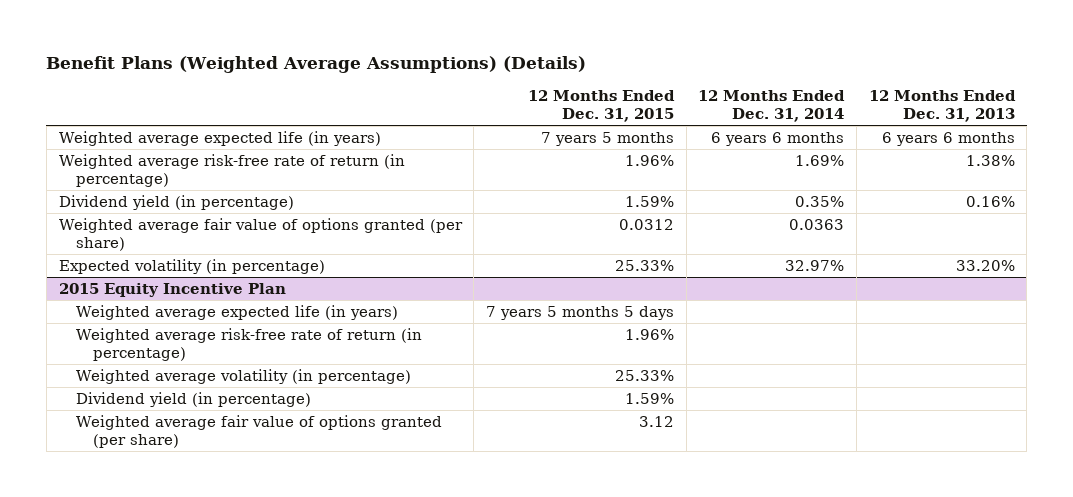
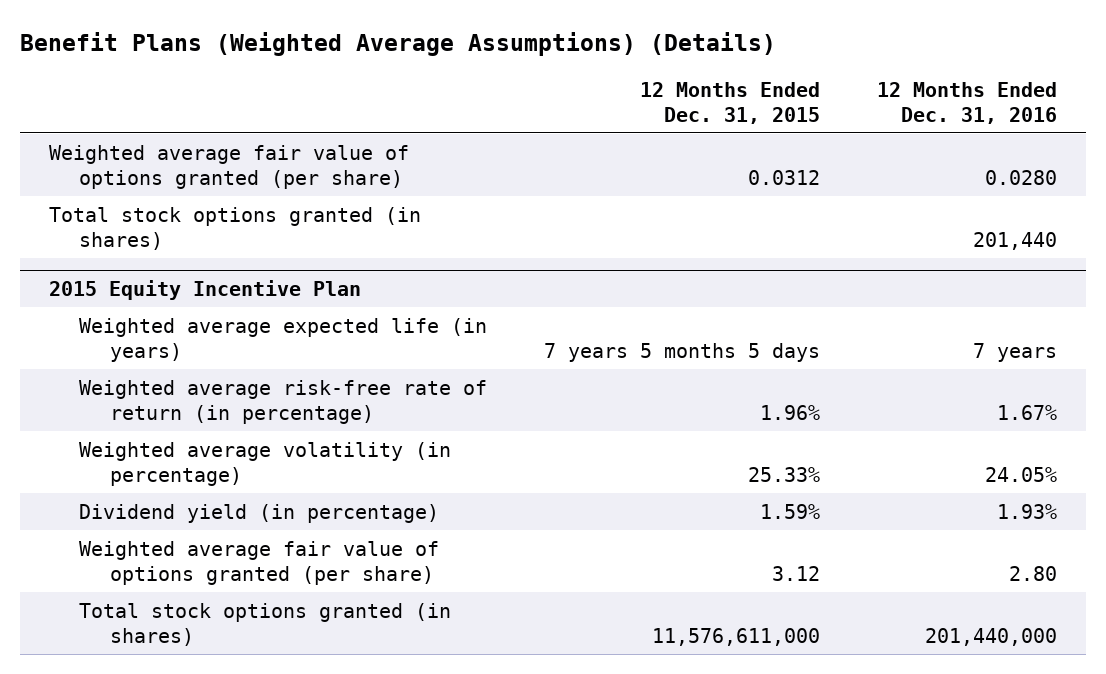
[698,90,846,123] 12 Months Ended Dec. 31, 2014 -> none
[868,90,1016,123] 12 Months Ended Dec. 31, 2013 -> none
none -> [877,81,1058,124] 12 Months Ended Dec. 31, 2016
[58,130,381,146] Weighted average expected life (in years) -> none
[58,153,405,187] Weighted average risk-free rate of return (in percentage) -> none
[58,194,294,210] Dividend yield (in percentage) -> none
[58,258,325,274] Expected volatility (in percentage) -> none
none -> [48,206,421,250] Total stock options granted (in shares)
none -> [79,602,452,646] Total stock options granted (in shares)

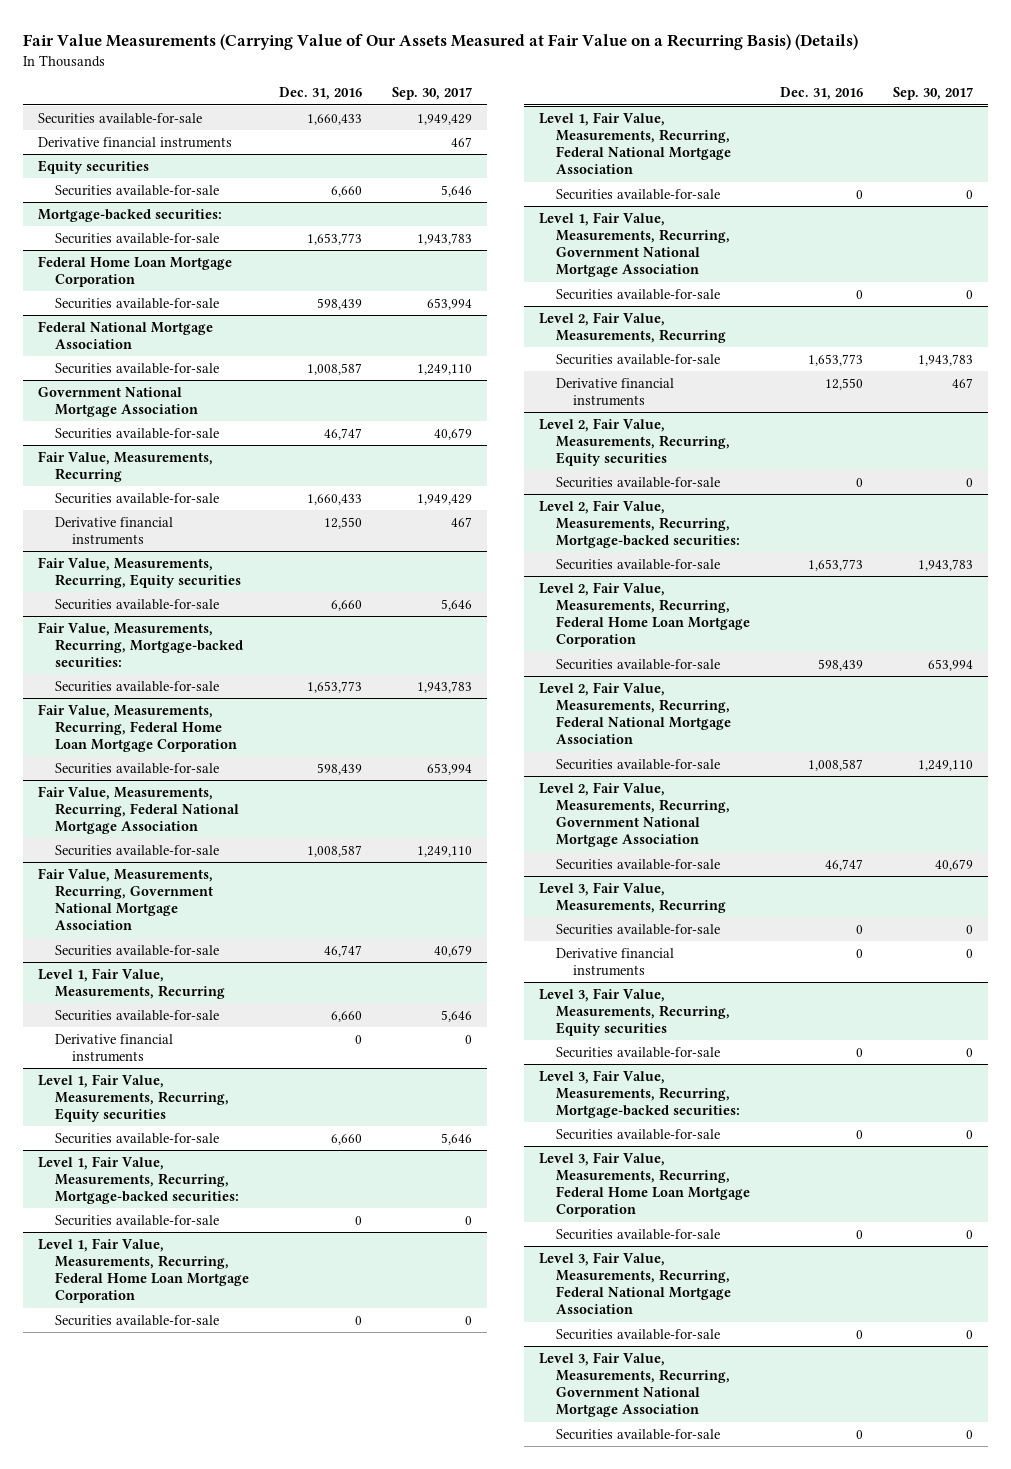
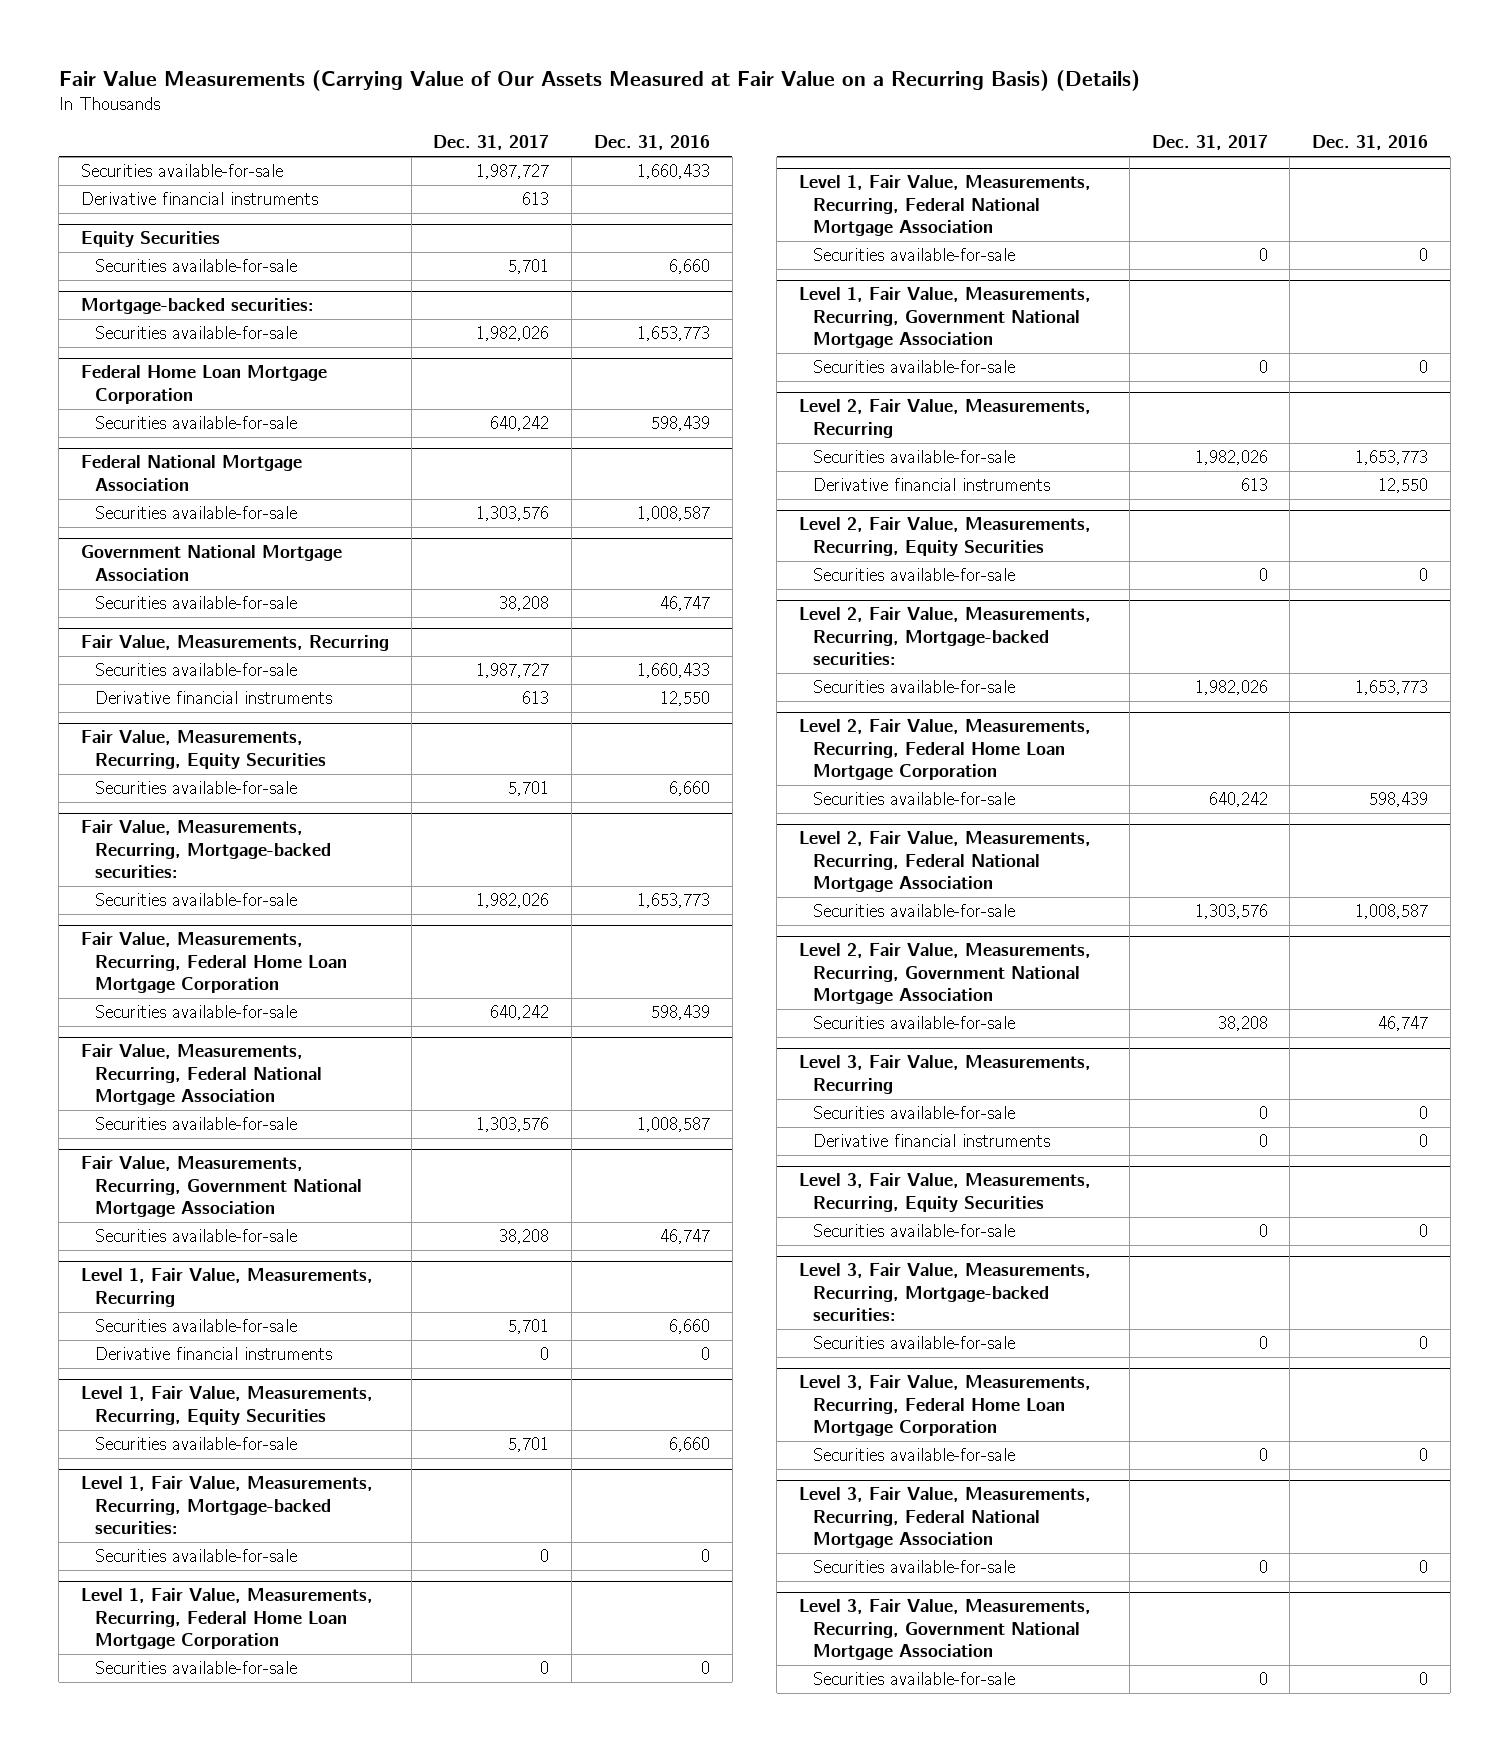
[392,87,473,101] Sep. 30, 2017 -> none
none -> [433,135,550,151] Dec. 31, 2017
[38,159,150,174] Equity securities -> [80,231,220,248] Equity Securities
[38,556,242,589] Fair Value, Measurements, Recurring, Equity securities -> [80,730,326,769] Fair Value, Measurements, Recurring, Equity Securities
[38,1073,230,1123] Level 1, Fair Value, Measurements, Recurring, Equity securities -> [80,1386,373,1425] Level 1, Fair Value, Measurements, Recurring, Equity Securities
[538,417,730,467] Level 2, Fair Value, Measurements, Recurring, Equity securities -> [799,517,1092,556] Level 2, Fair Value, Measurements, Recurring, Equity Securities
[538,987,730,1037] Level 3, Fair Value, Measurements, Recurring, Equity securities -> [799,1173,1092,1212] Level 3, Fair Value, Measurements, Recurring, Equity Securities

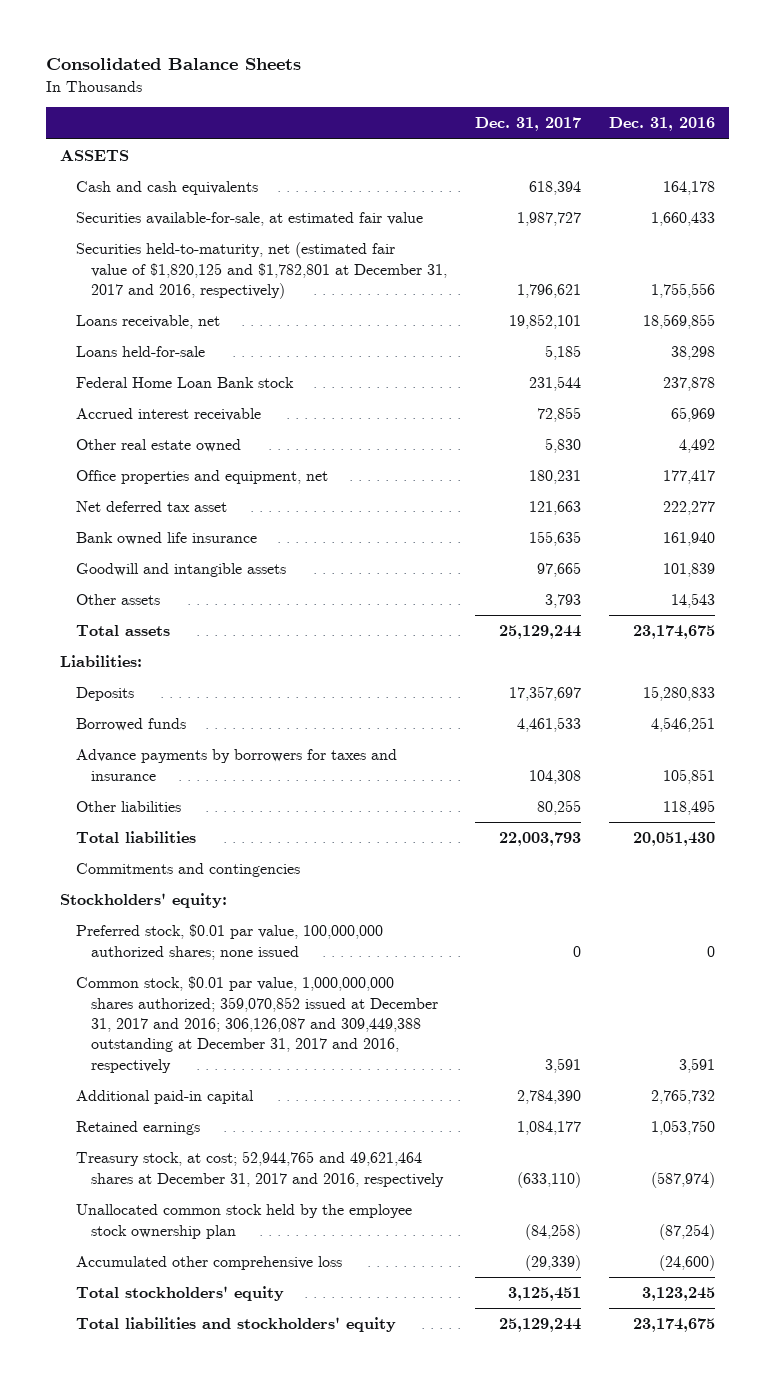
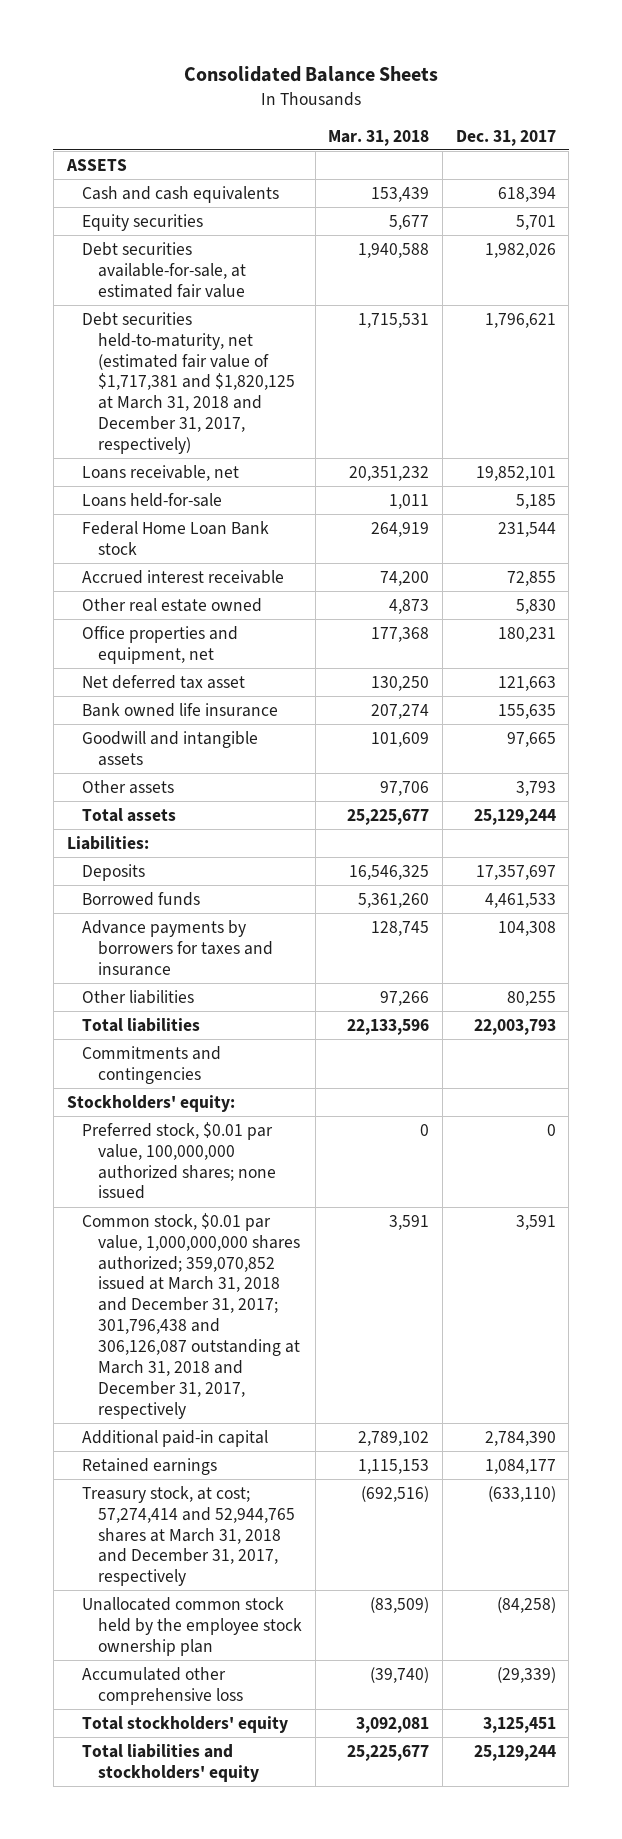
[609,117,716,132] Dec. 31, 2016 -> none
none -> [328,129,430,146] Mar. 31, 2018
none -> [82,213,204,231] Equity securities
[75,212,423,227] Securities available-for-sale, at estimated fair value -> [82,241,247,298] Debt securities available-for-sale, at estimated fair value
[517,212,582,227] 1,987,727 -> [484,242,556,258] 1,982,026
[75,242,448,299] Securities held-to-maturity, net (estimated fair value of $1,820,125 and $1,782,801 at December 31, 2017 and 2016, respectively) -> [82,311,296,455] Debt securities held-to-maturity, net (estimated fair value of $1,717,381 and $1,820,125 at March 31, 2018 and December 31, 2017, respectively)
[75,976,439,1073] Common stock, $0.01 par value, 1,000,000,000 shares authorized; 359,070,852 issued at December 31, 2017 and 2016; 306,126,087 and 309,449,388 outstanding at December 31, 2017 and 2016, respectively -> [82,1212,301,1419] Common stock, $0.01 par value, 1,000,000,000 shares authorized; 359,070,852 issued at March 31, 2018 and December 31, 2017; 301,796,438 and 306,126,087 outstanding at March 31, 2018 and December 31, 2017, respectively
[75,1151,445,1187] Treasury stock, at cost; 52,944,765 and 49,621,464 shares at December 31, 2017 and 2016, respectively -> [82,1485,296,1587] Treasury stock, at cost; 57,274,414 and 52,944,765 shares at March 31, 2018 and December 31, 2017, respectively

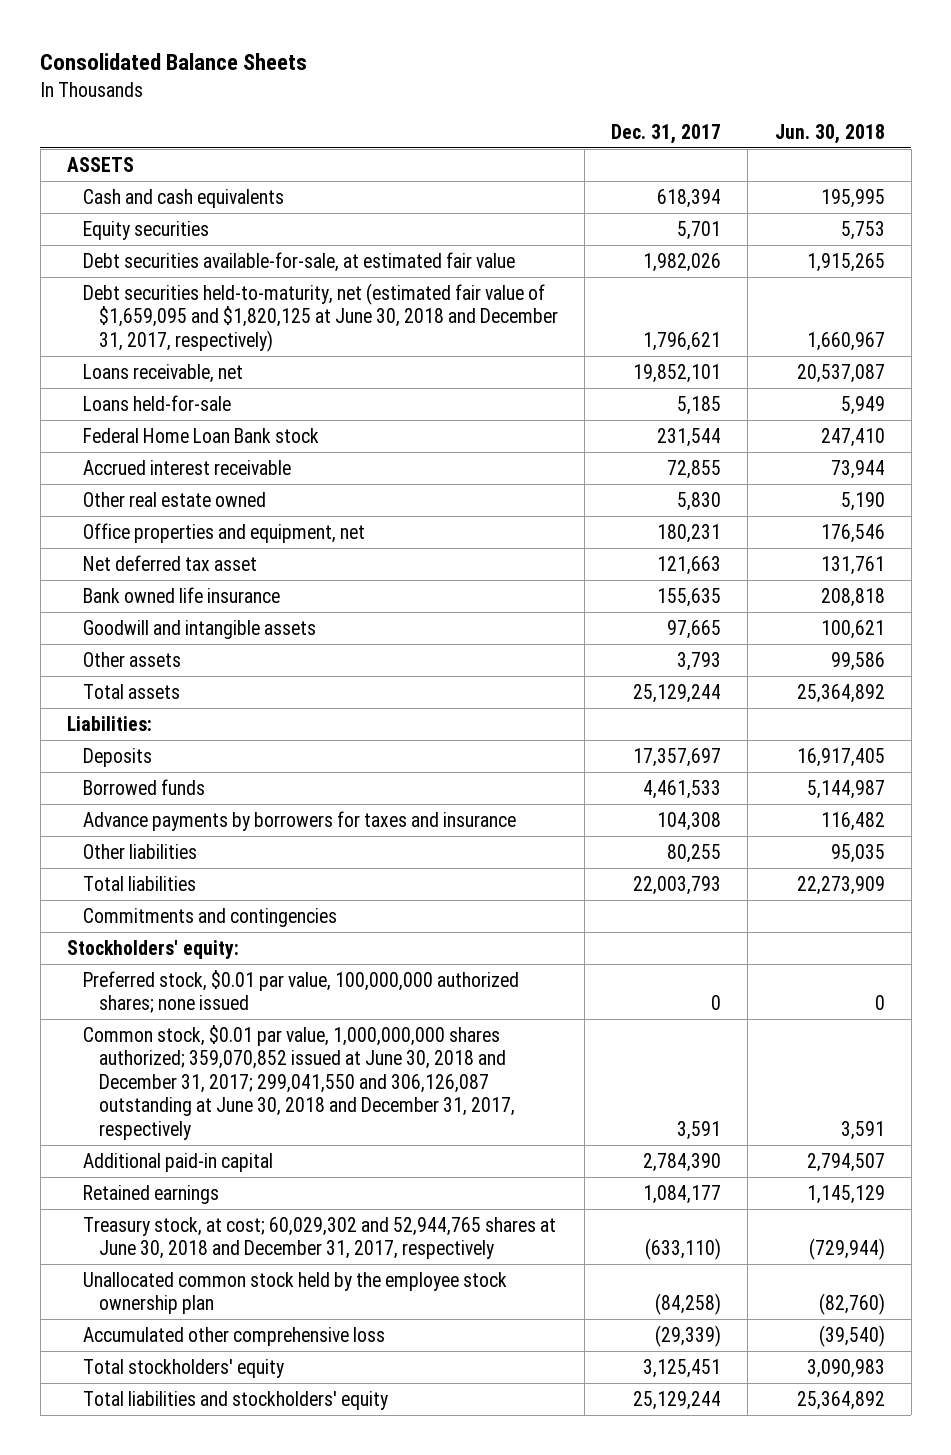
[328,129,430,146] Mar. 31, 2018 -> none
none -> [774,123,885,144] Jun. 30, 2018
[82,311,296,455] Debt securities held-to-maturity, net (estimated fair value of $1,717,381 and $1,820,125 at March 31, 2018 and December 31, 2017, respectively) -> [82,282,558,352] Debt securities held-to-maturity, net (estimated fair value of $1,659,095 and $1,820,125 at June 30, 2018 and December 31, 2017, respectively)
[82,1212,301,1419] Common stock, $0.01 par value, 1,000,000,000 shares authorized; 359,070,852 issued at March 31, 2018 and December 31, 2017; 301,796,438 and 306,126,087 outstanding at March 31, 2018 and December 31, 2017, respectively -> [82,1024,515,1140] Common stock, $0.01 par value, 1,000,000,000 shares authorized; 359,070,852 issued at June 30, 2018 and December 31, 2017; 299,041,550 and 306,126,087 outstanding at June 30, 2018 and December 31, 2017, respectively
[82,1485,296,1587] Treasury stock, at cost; 57,274,414 and 52,944,765 shares at March 31, 2018 and December 31, 2017, respectively -> [82,1216,556,1260] Treasury stock, at cost; 60,029,302 and 52,944,765 shares at June 30, 2018 and December 31, 2017, respectively

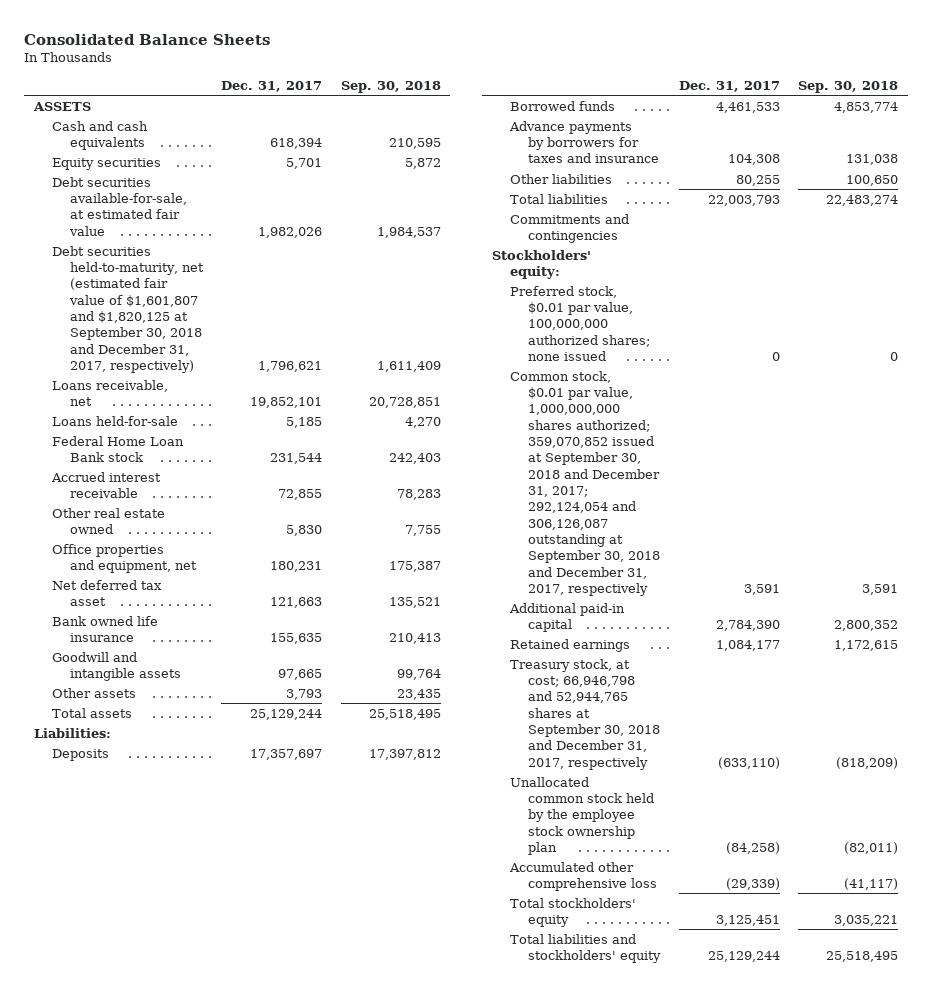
[774,123,885,144] Jun. 30, 2018 -> none
none -> [340,81,441,94] Sep. 30, 2018
[82,282,558,352] Debt securities held-to-maturity, net (estimated fair value of $1,659,095 and $1,820,125 at June 30, 2018 and December 31, 2017, respectively) -> [51,245,204,374] Debt securities held-to-maturity, net (estimated fair value of $1,601,807 and $1,820,125 at September 30, 2018 and December 31, 2017, respectively)
[82,1024,515,1140] Common stock, $0.01 par value, 1,000,000,000 shares authorized; 359,070,852 issued at June 30, 2018 and December 31, 2017; 299,041,550 and 306,126,087 outstanding at June 30, 2018 and December 31, 2017, respectively -> [509,370,660,597] Common stock, $0.01 par value, 1,000,000,000 shares authorized; 359,070,852 issued at September 30, 2018 and December 31, 2017; 292,124,054 and 306,126,087 outstanding at September 30, 2018 and December 31, 2017, respectively
[82,1216,556,1260] Treasury stock, at cost; 60,029,302 and 52,944,765 shares at June 30, 2018 and December 31, 2017, respectively -> [509,658,660,770] Treasury stock, at cost; 66,946,798 and 52,944,765 shares at September 30, 2018 and December 31, 2017, respectively

